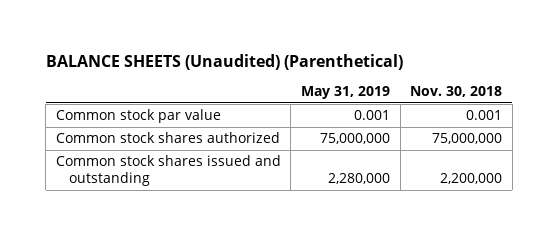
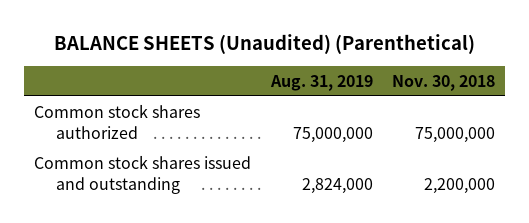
[301,86,391,100] May 31, 2019 -> none
none -> [269,74,373,91] Aug. 31, 2019
[55,109,221,124] Common stock par value -> none

